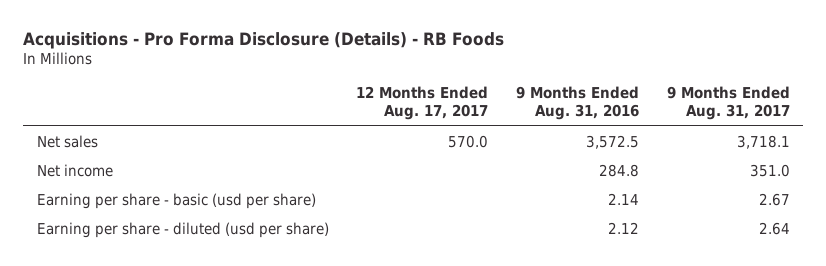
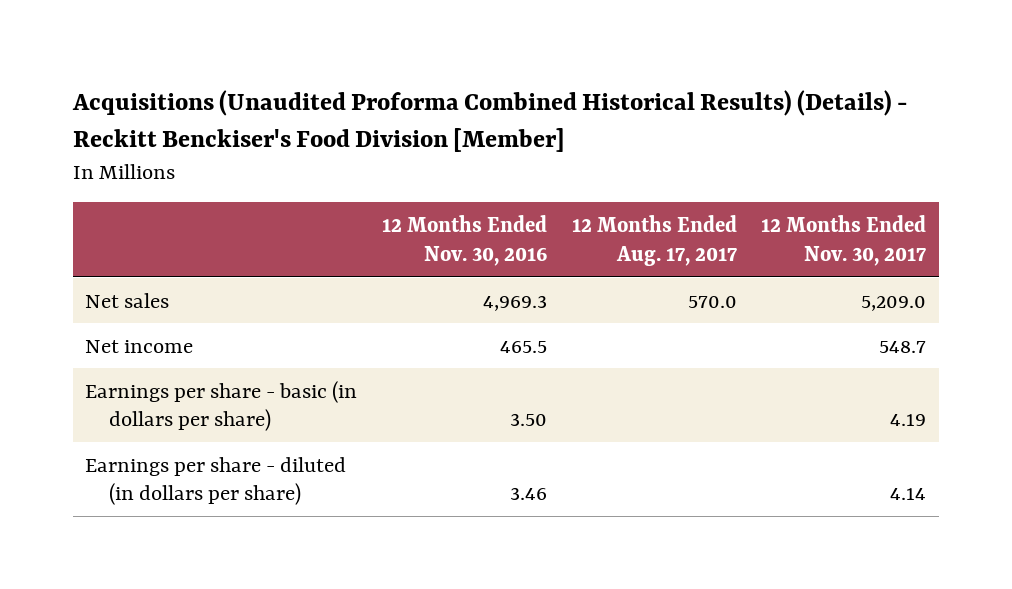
[22,31,504,49] Acquisitions - Pro Forma Disclosure (Details) - RB Foods -> [71,89,908,152] Acquisitions (Unaudited Proforma Combined Historical Results) (Details) - Reckitt Benckiser's Food Division [Member]
[515,85,639,121] 9 Months Ended Aug. 31, 2016 -> none
[666,85,790,121] 9 Months Ended Aug. 31, 2017 -> none
none -> [381,214,547,266] 12 Months Ended Nov. 30, 2016
none -> [761,214,927,266] 12 Months Ended Nov. 30, 2017
[36,192,316,209] Earning per share - basic (usd per share) -> [85,380,358,432] Earnings per share - basic (in dollars per share)
[36,221,329,238] Earning per share - diluted (usd per share) -> [85,456,347,506] Earnings per share - diluted (in dollars per share)

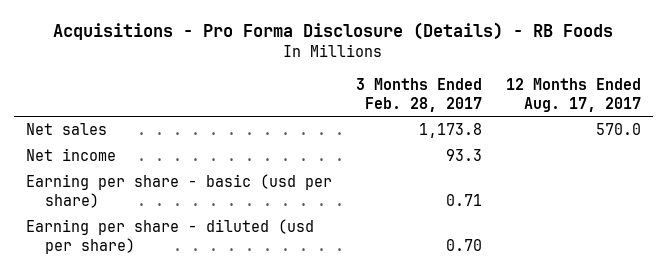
[71,89,908,152] Acquisitions (Unaudited Proforma Combined Historical Results) (Details) - Reckitt Benckiser's Food Division [Member] -> [53,21,614,40] Acquisitions - Pro Forma Disclosure (Details) - RB Foods
[381,214,547,266] 12 Months Ended Nov. 30, 2016 -> none
[761,214,927,266] 12 Months Ended Nov. 30, 2017 -> none
none -> [355,77,482,113] 3 Months Ended Feb. 28, 2017
[85,380,358,432] Earnings per share - basic (in dollars per share) -> [25,174,332,209] Earning per share - basic (usd per share)
[85,456,347,506] Earnings per share - diluted (in dollars per share) -> [25,219,314,255] Earning per share - diluted (usd per share)

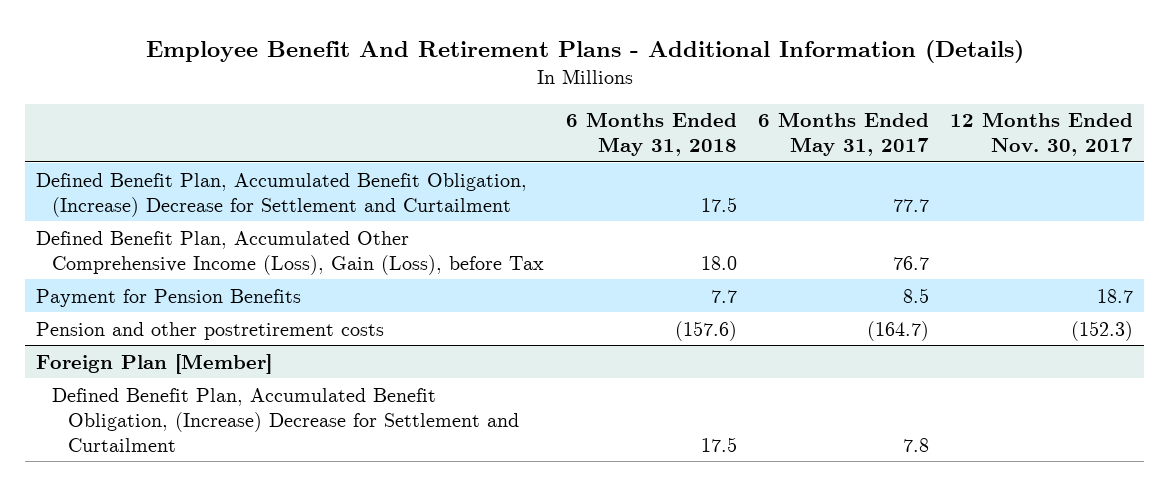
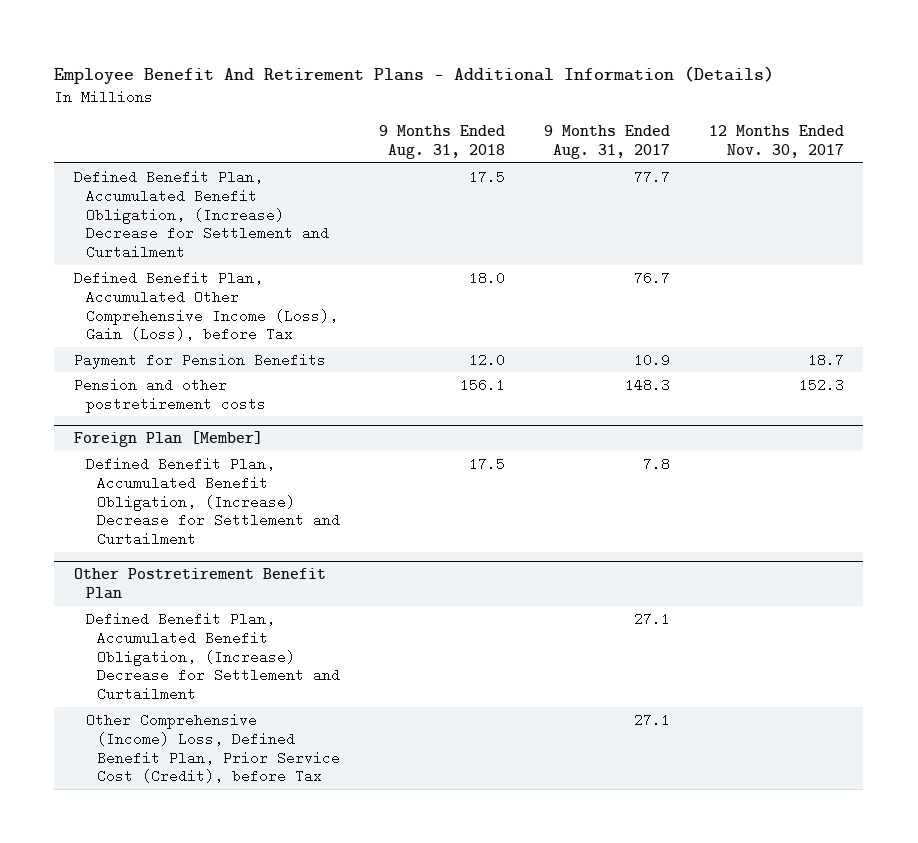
[565,112,737,157] 6 Months Ended May 31, 2018 -> none
[757,112,929,157] 6 Months Ended May 31, 2017 -> none
none -> [379,124,506,159] 9 Months Ended Aug. 31, 2018
none -> [544,124,671,159] 9 Months Ended Aug. 31, 2017
[1071,320,1134,341] (152.3) -> [798,377,844,392] 152.3
none -> [73,568,326,600] Other Postretirement Benefit Plan
none -> [85,611,341,702] Defined Benefit Plan, Accumulated Benefit Obligation, (Increase) Decrease for Settlement and Curtailment
none -> [85,712,341,784] Other Comprehensive (Income) Loss, Defined Benefit Plan, Prior Service Cost (Credit), before Tax

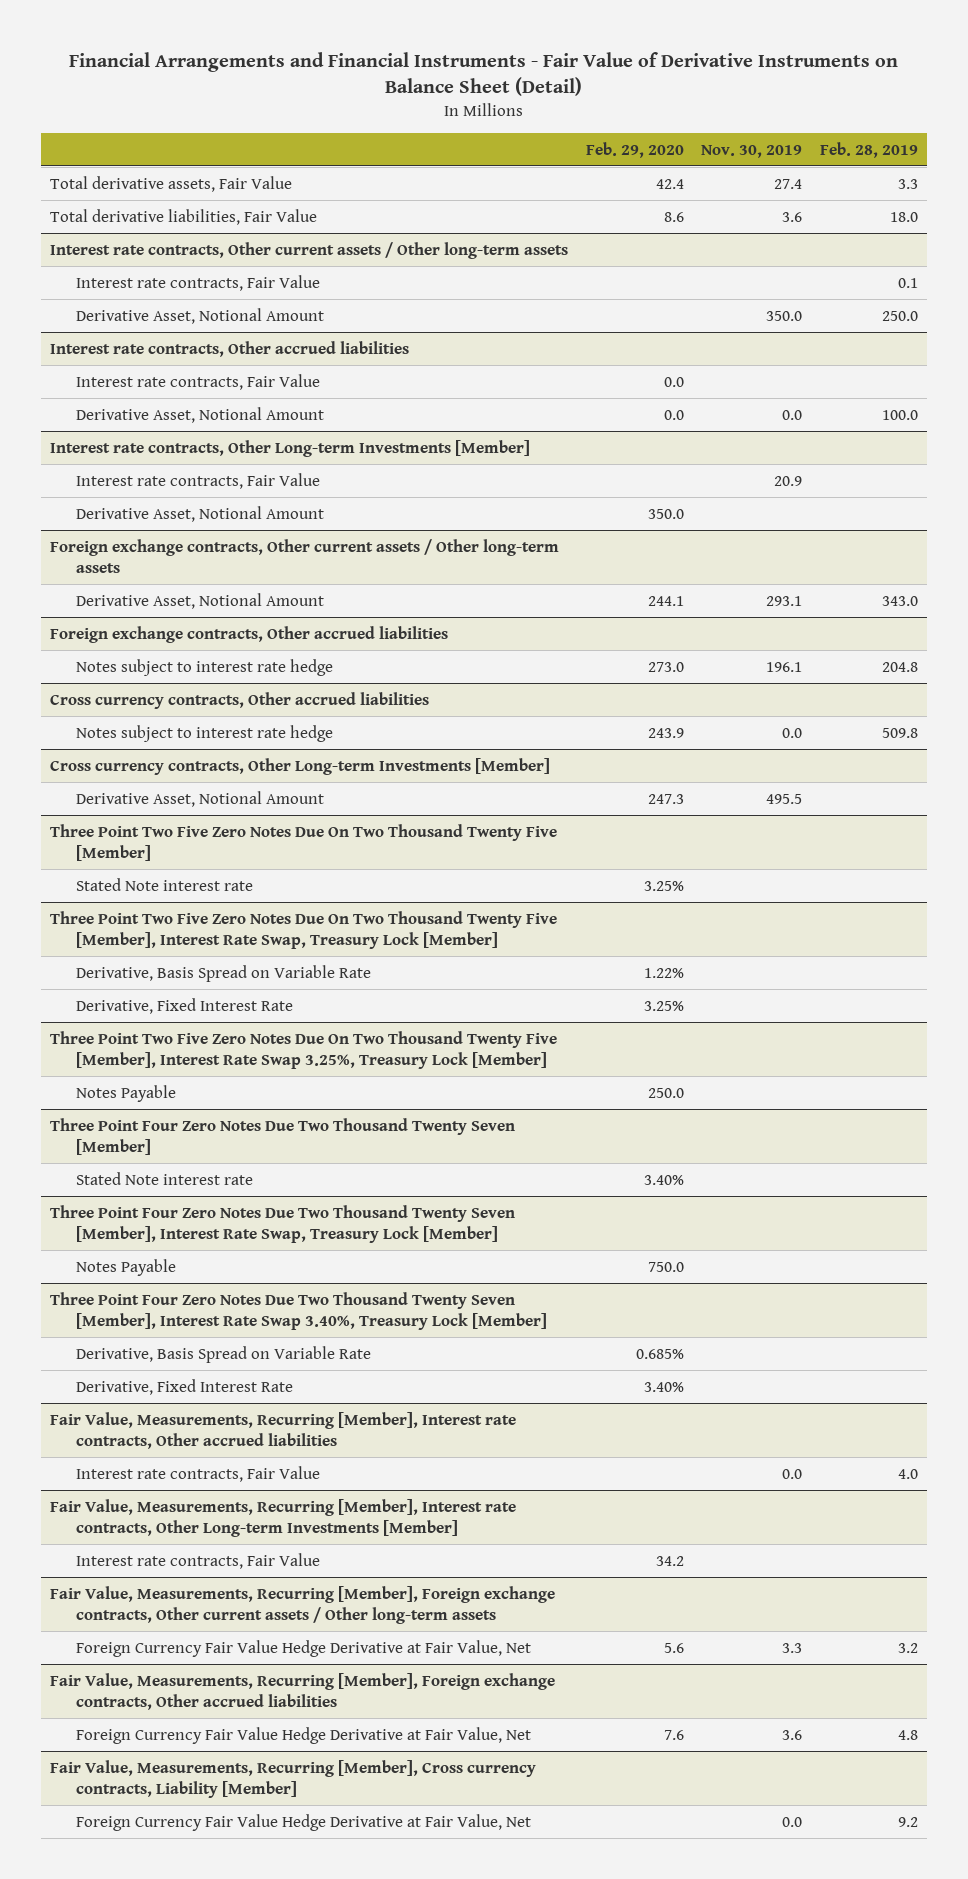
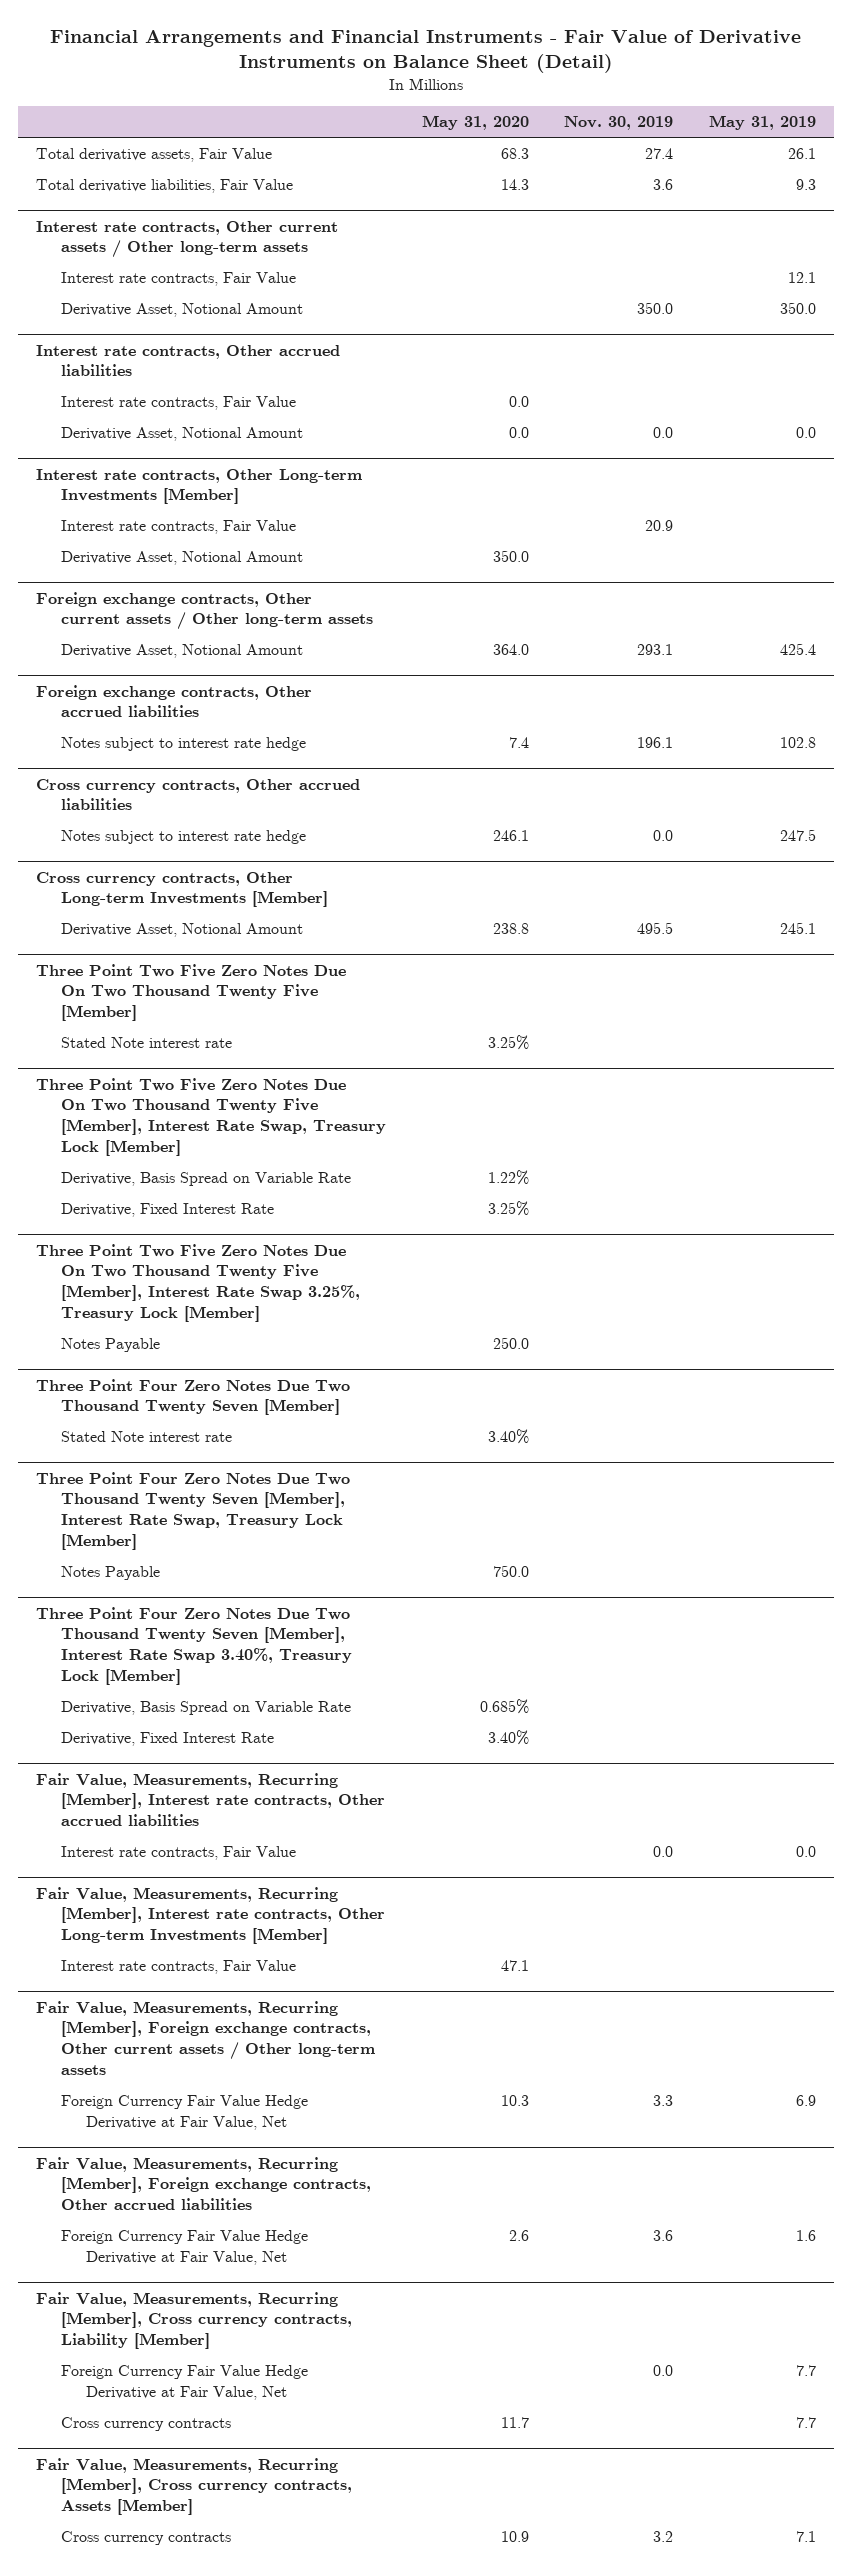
[585,141,684,158] Feb. 29, 2020 -> none
[820,141,919,158] Feb. 28, 2019 -> none
none -> [421,115,529,131] May 31, 2020
none -> [709,115,817,131] May 31, 2019
none -> [60,2417,231,2432] Cross currency contracts
none -> [35,2457,352,2516] Fair Value, Measurements, Recurring [Member], Cross currency contracts, Assets [Member]
none -> [60,2531,231,2546] Cross currency contracts

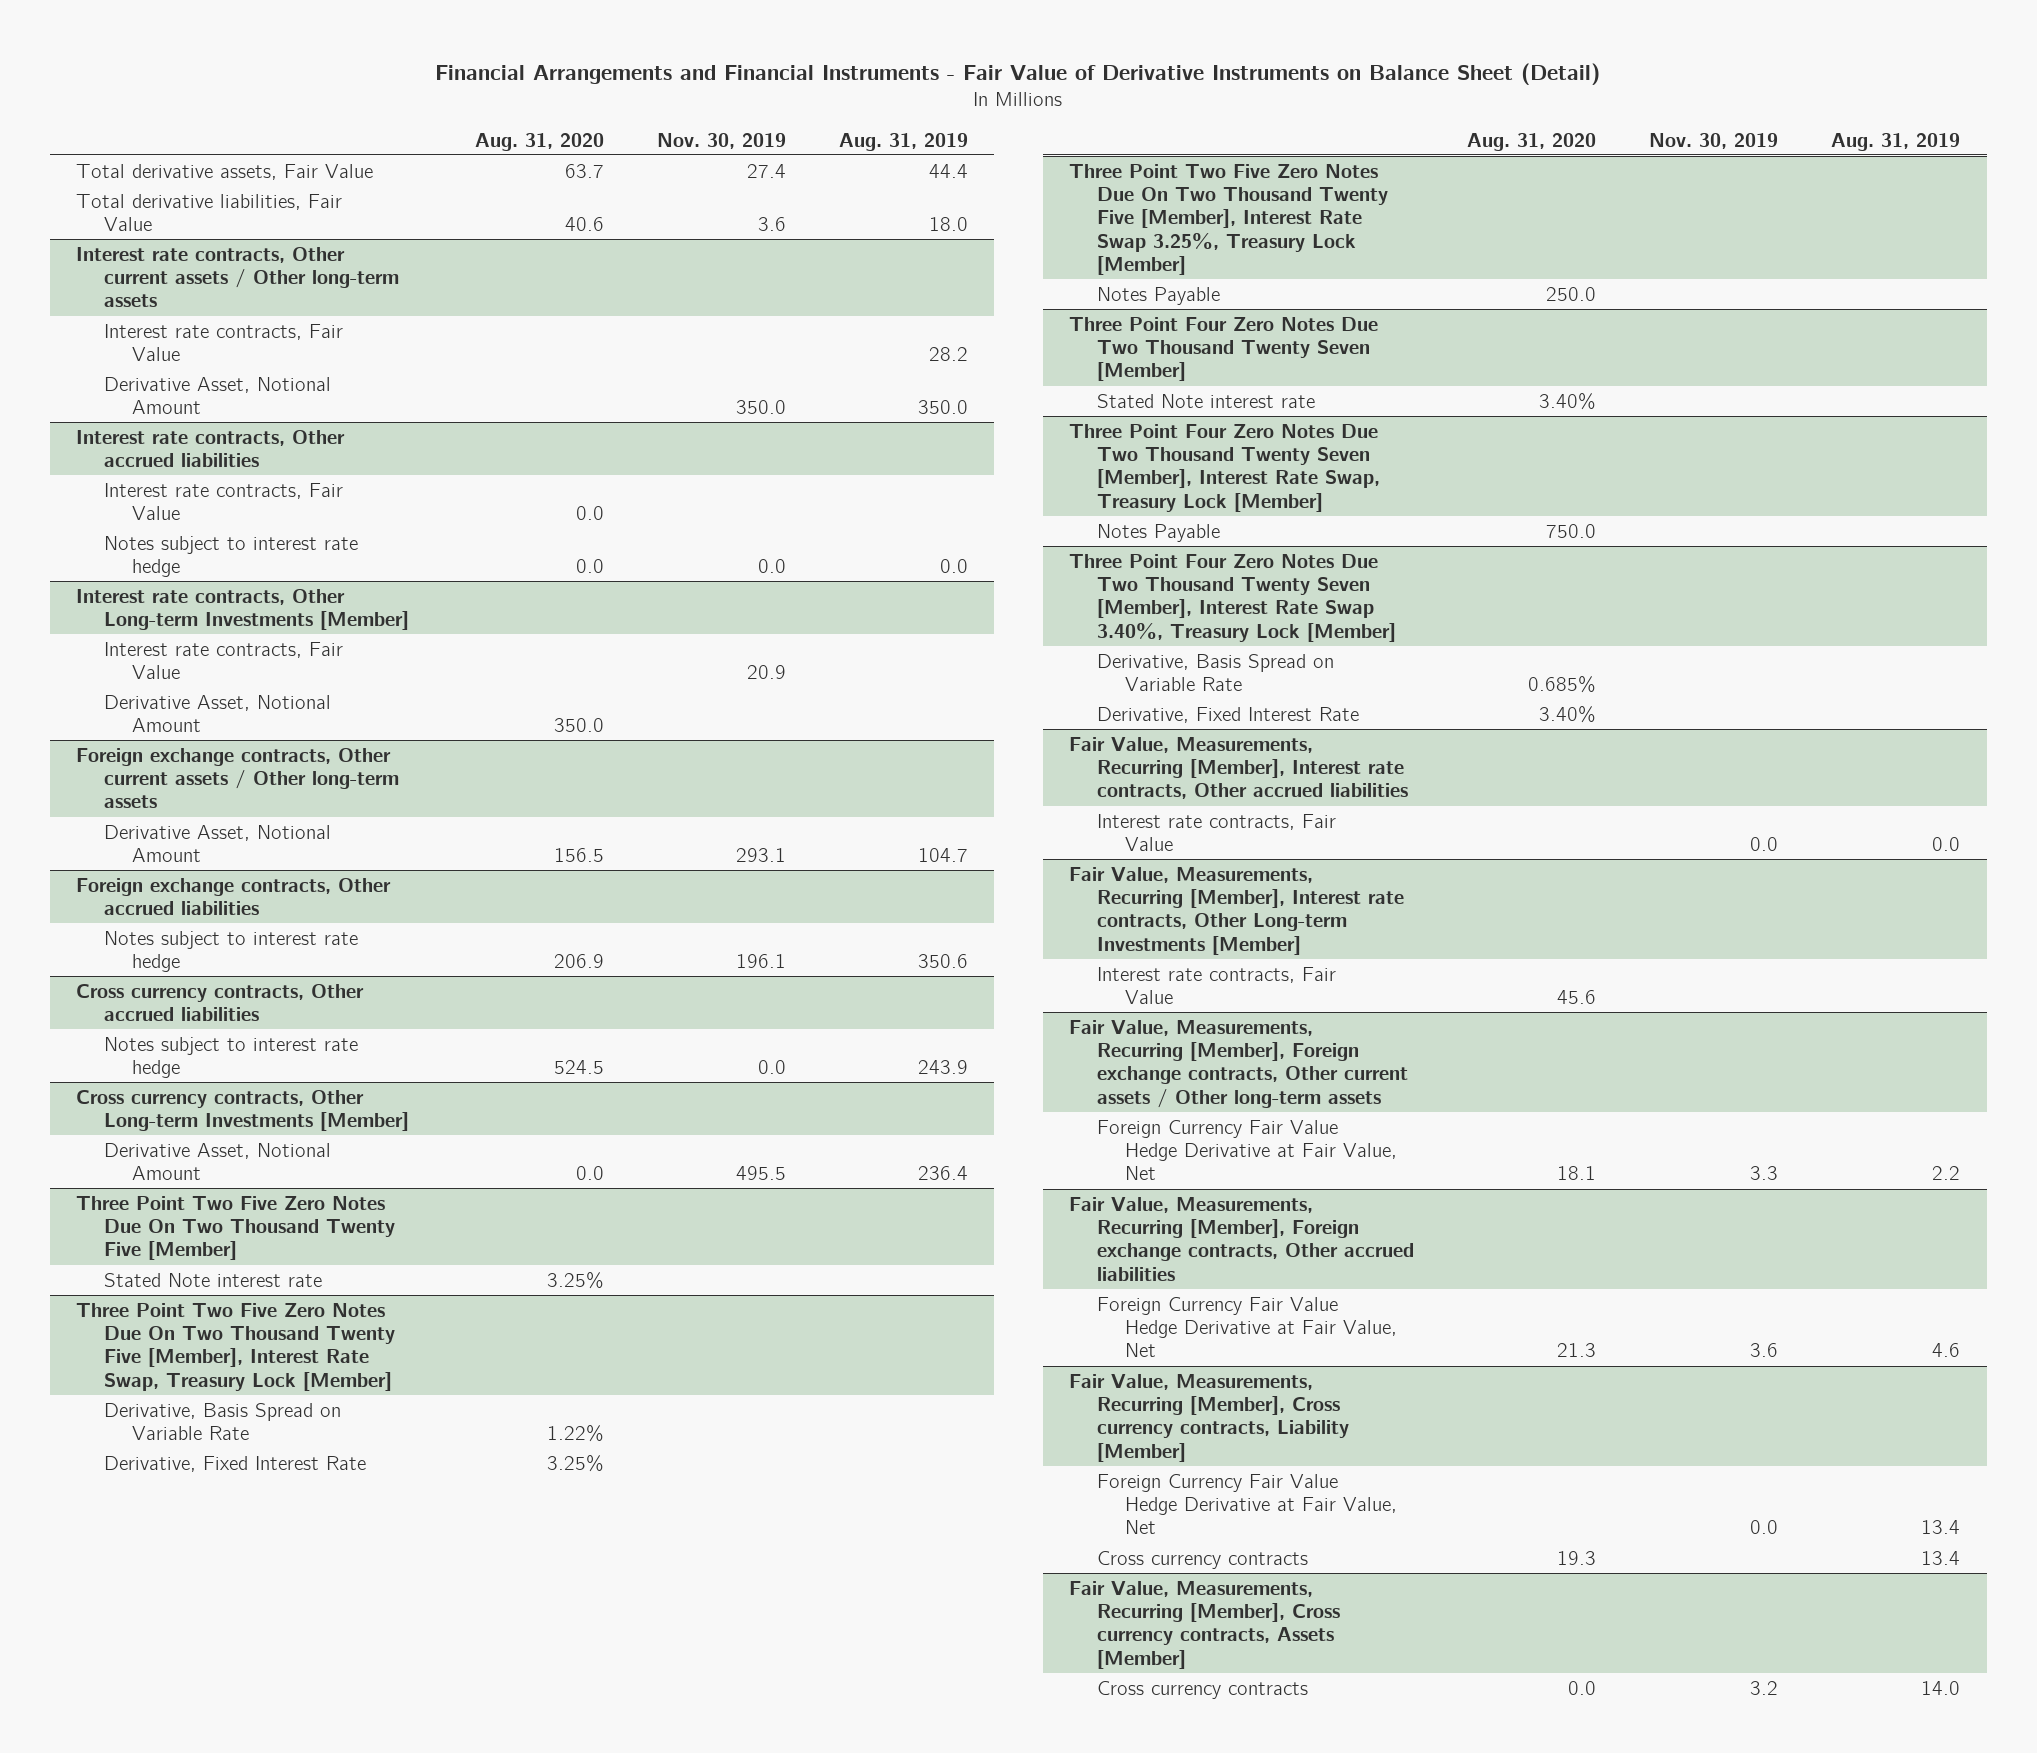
[421,115,529,131] May 31, 2020 -> none
[709,115,817,131] May 31, 2019 -> none
none -> [474,132,604,151] Aug. 31, 2020
none -> [838,132,968,151] Aug. 31, 2019
[60,427,303,442] Derivative Asset, Notional Amount -> none
none -> [104,535,359,577] Notes subject to interest rate hedge

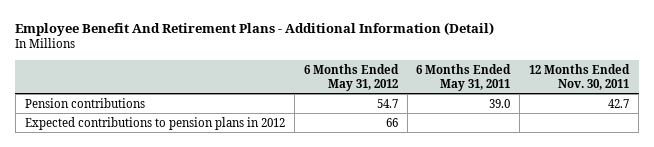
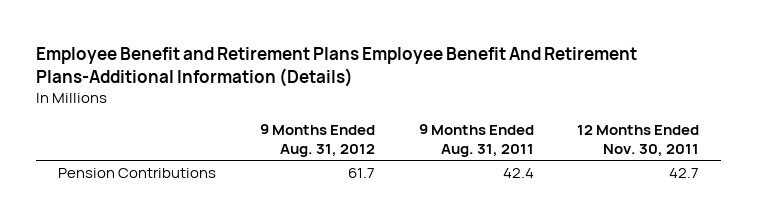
[15,21,495,36] Employee Benefit And Retirement Plans - Additional Information (Detail) -> [36,46,638,87] Employee Benefit and Retirement Plans Employee Benefit And Retirement Plans-Additional Information (Details)
[303,63,399,91] 6 Months Ended May 31, 2012 -> none
[416,63,512,91] 6 Months Ended May 31, 2011 -> none
none -> [259,124,375,157] 9 Months Ended Aug. 31, 2012
none -> [418,124,534,157] 9 Months Ended Aug. 31, 2011
[24,116,285,130] Expected contributions to pension plans in 2012 -> none
[24,97,145,108] Pension contributions -> [58,168,217,179] Pension Contributions

